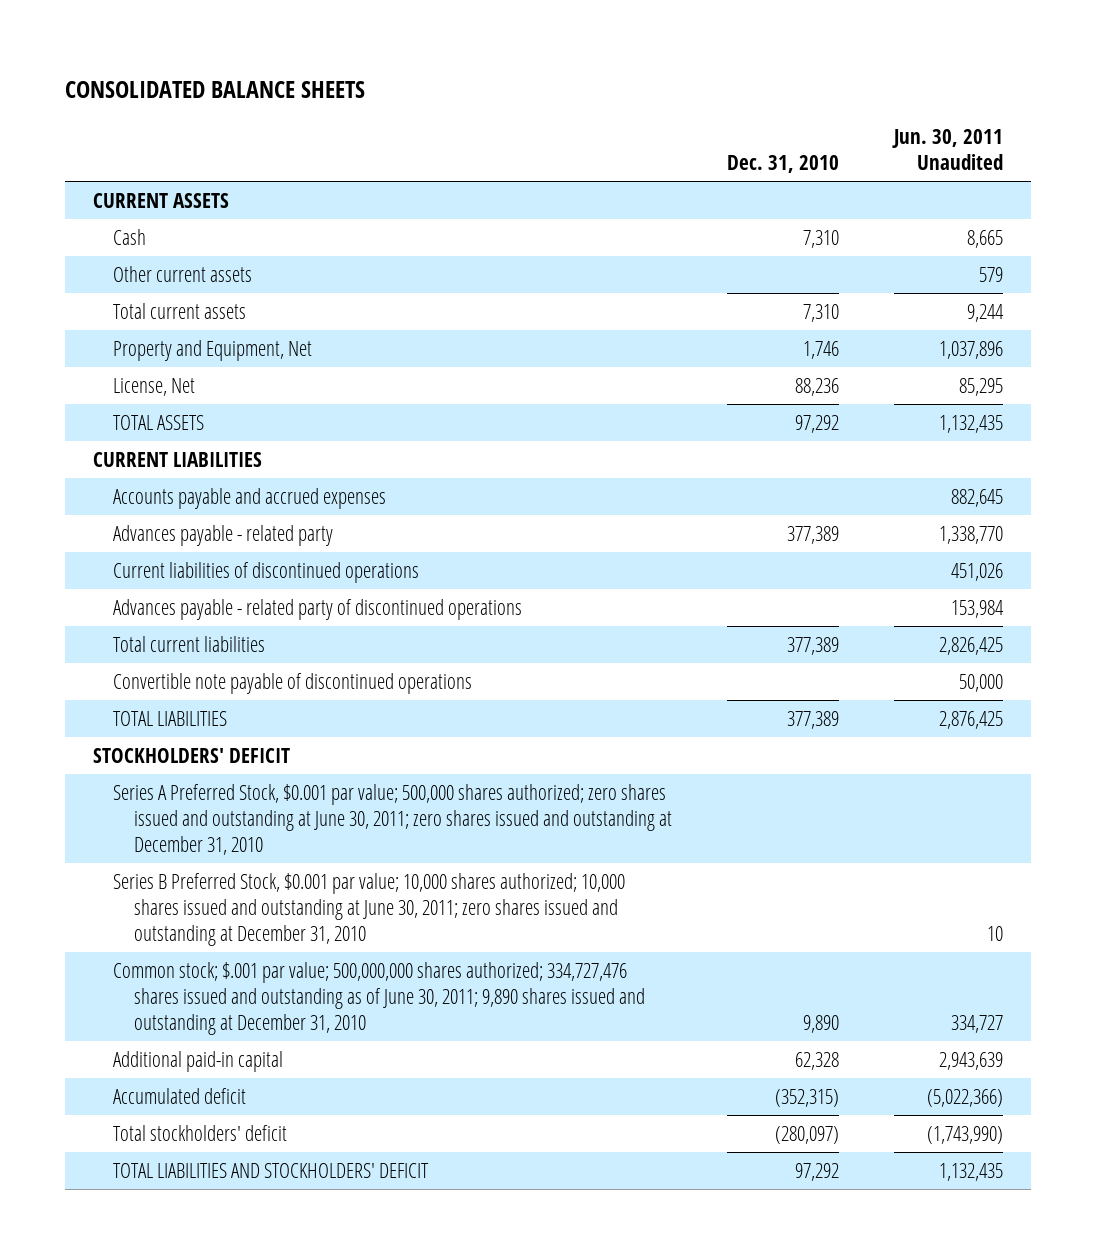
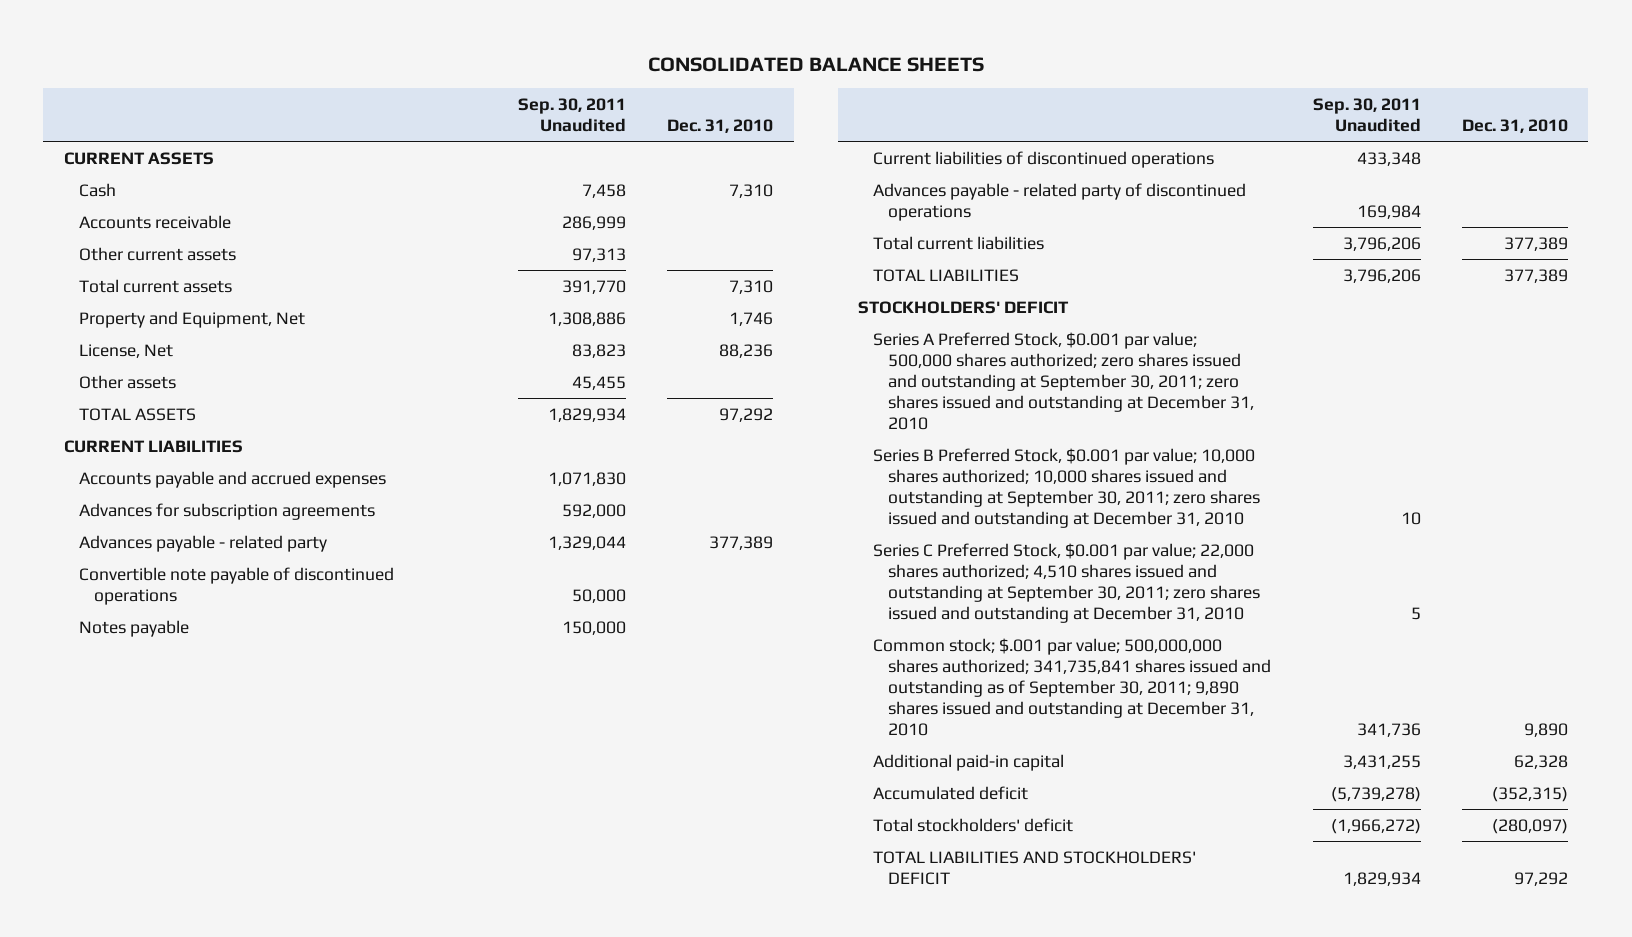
[892,129,1004,171] Jun. 30, 2011 Unaudited -> none
none -> [518,98,627,133] Sep. 30, 2011 Unaudited
none -> [78,214,231,229] Accounts receivable
none -> [78,374,176,389] Other assets
none -> [78,502,375,520] Advances for subscription agreements
[113,672,473,694] Convertible note payable of discontinued operations -> [78,566,394,605] Convertible note payable of discontinued operations
none -> [78,619,189,637] Notes payable
[113,783,672,855] Series A Preferred Stock, $0.001 par value; 500,000 shares authorized; zero shares issued and outstanding at June 30, 2011; zero shares issued and outstanding at December 31, 2010 -> [873,331,1255,431] Series A Preferred Stock, $0.001 par value; 500,000 shares authorized; zero shares issued and outstanding at September 30, 2011; zero shares issued and outstanding at December 31, 2010
[113,872,626,946] Series B Preferred Stock, $0.001 par value; 10,000 shares authorized; 10,000 shares issued and outstanding at June 30, 2011; zero shares issued and outstanding at December 31, 2010 -> [873,447,1261,528] Series B Preferred Stock, $0.001 par value; 10,000 shares authorized; 10,000 shares issued and outstanding at September 30, 2011; zero shares issued and outstanding at December 31, 2010
none -> [873,542,1261,623] Series C Preferred Stock, $0.001 par value; 22,000 shares authorized; 4,510 shares issued and outstanding at September 30, 2011; zero shares issued and outstanding at December 31, 2010
[113,961,645,1035] Common stock; $.001 par value; 500,000,000 shares authorized; 334,727,476 shares issued and outstanding as of June 30, 2011; 9,890 shares issued and outstanding at December 31, 2010 -> [873,637,1272,737] Common stock; $.001 par value; 500,000,000 shares authorized; 341,735,841 shares issued and outstanding as of September 30, 2011; 9,890 shares issued and outstanding at December 31, 2010

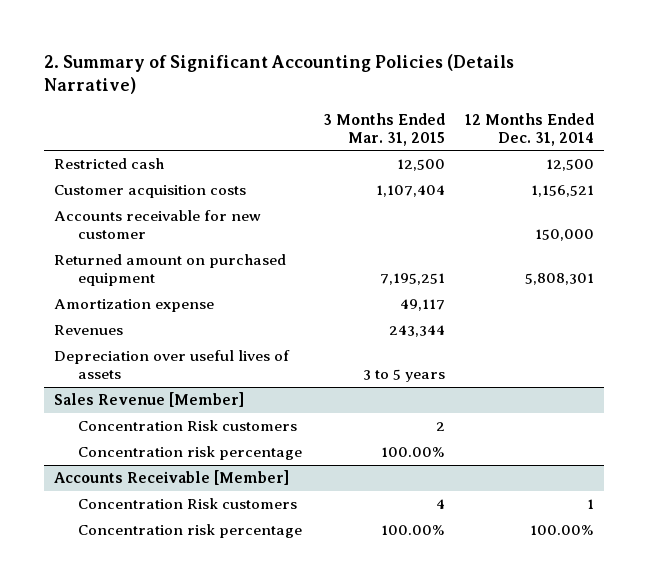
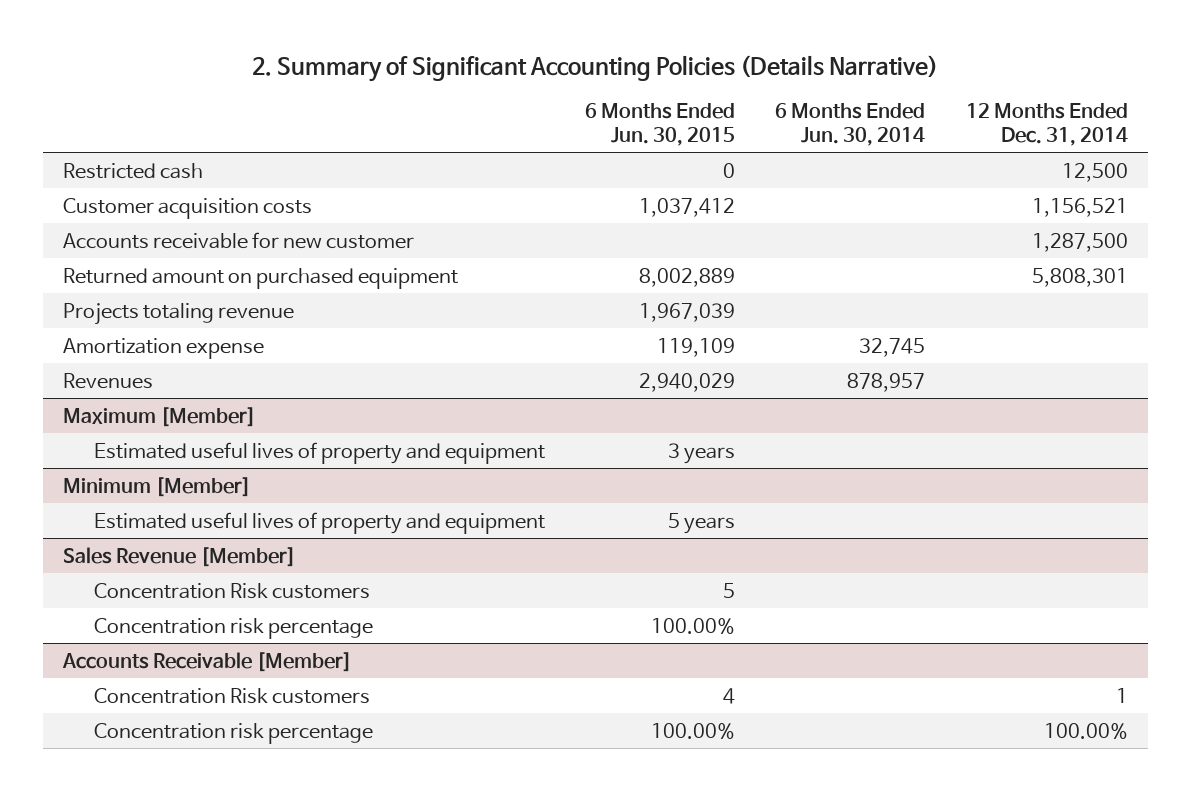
[322,112,445,146] 3 Months Ended Mar. 31, 2015 -> none
none -> [584,103,735,147] 6 Months Ended Jun. 30, 2015
none -> [775,103,926,147] 6 Months Ended Jun. 30, 2014
[535,229,595,242] 150,000 -> [1031,232,1128,252] 1,287,500
none -> [62,302,294,325] Projects totaling revenue
[54,350,291,380] Depreciation over useful lives of assets -> none
none -> [62,406,256,427] Maximum [Member]
none -> [93,441,545,464] Estimated useful lives of property and equipment
none -> [62,476,251,497] Minimum [Member]
none -> [93,511,545,534] Estimated useful lives of property and equipment

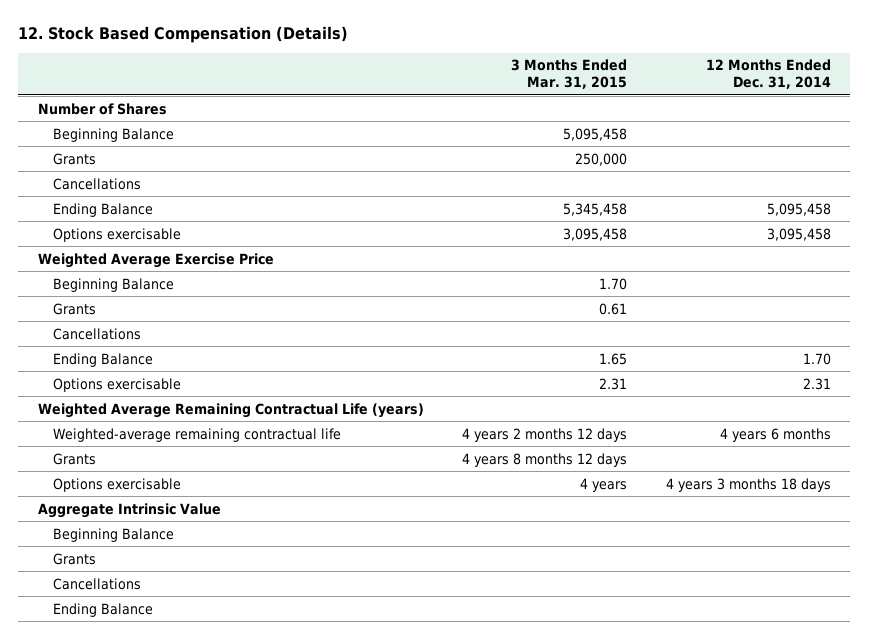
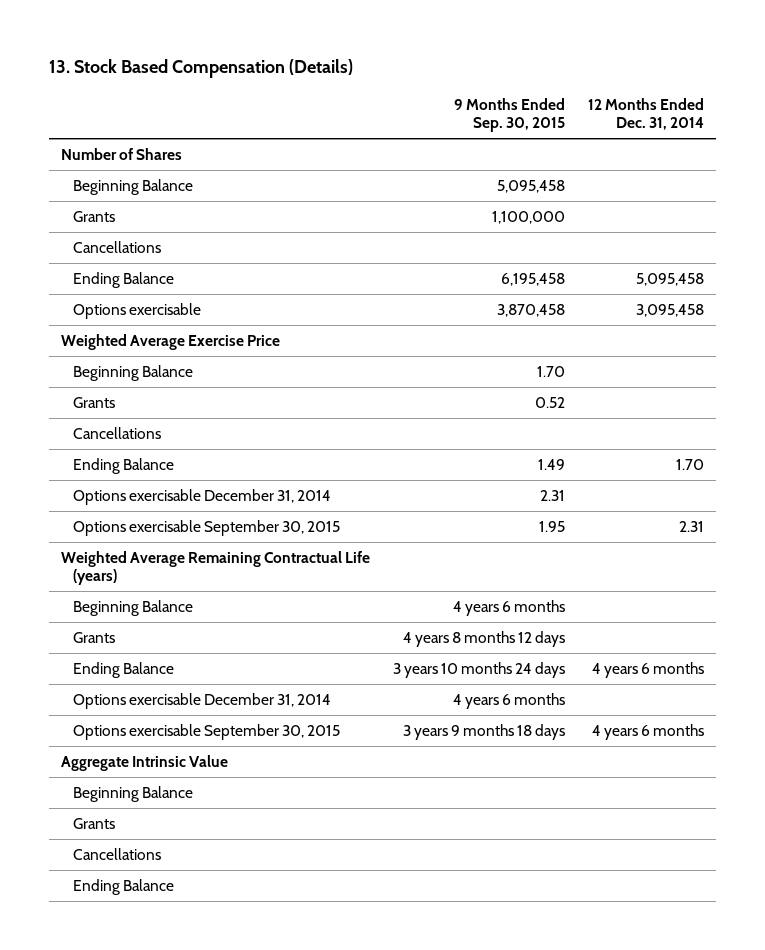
[18,26,349,44] 12. Stock Based Compensation (Details) -> [49,59,354,79] 13. Stock Based Compensation (Details)
[511,59,628,89] 3 Months Ended Mar. 31, 2015 -> none
none -> [453,97,565,133] 9 Months Ended Sep. 30, 2015
none -> [72,488,331,505] Options exercisable December 31, 2014
[52,377,181,392] Options exercisable -> [72,519,340,536] Options exercisable September 30, 2015
[52,427,341,442] Weighted-average remaining contractual life -> none
none -> [72,599,193,616] Beginning Balance
none -> [72,661,174,678] Ending Balance
none -> [72,692,331,709] Options exercisable December 31, 2014
[52,477,181,492] Options exercisable -> [72,723,340,740] Options exercisable September 30, 2015
[665,477,831,492] 4 years 3 months 18 days -> [592,723,705,740] 4 years 6 months

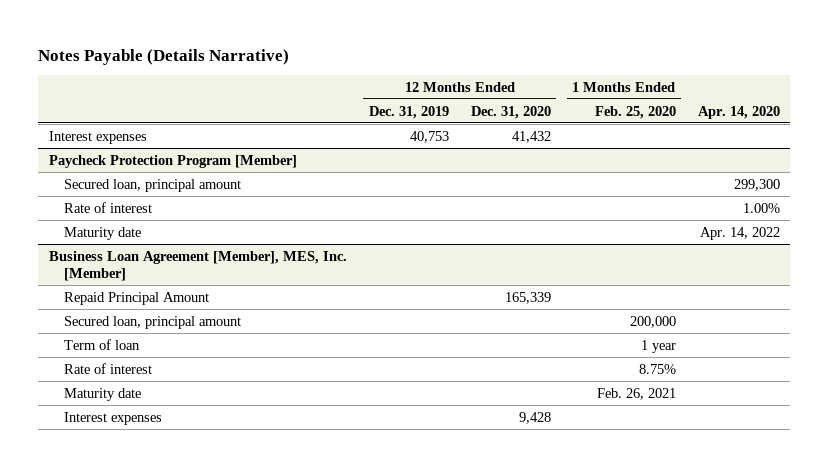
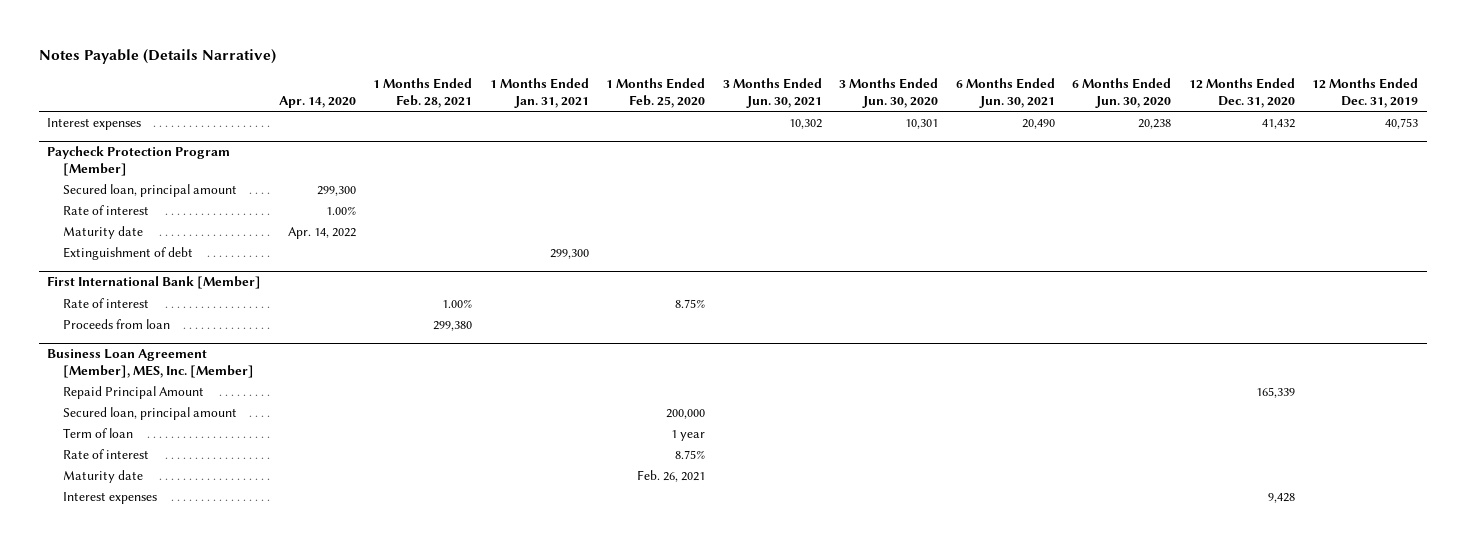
none -> [373,78,473,108] 1 Months Ended Feb. 28, 2021
none -> [489,78,589,108] 1 Months Ended Jan. 31, 2021
none -> [722,78,822,108] 3 Months Ended Jun. 30, 2021
none -> [839,78,939,108] 3 Months Ended Jun. 30, 2020
none -> [955,78,1055,108] 6 Months Ended Jun. 30, 2021
none -> [1072,78,1172,108] 6 Months Ended Jun. 30, 2020
none -> [62,247,193,261] Extinguishment of debt
none -> [47,276,262,290] First International Bank [Member]
none -> [62,298,149,309] Rate of interest
none -> [62,319,170,330] Proceeds from loan

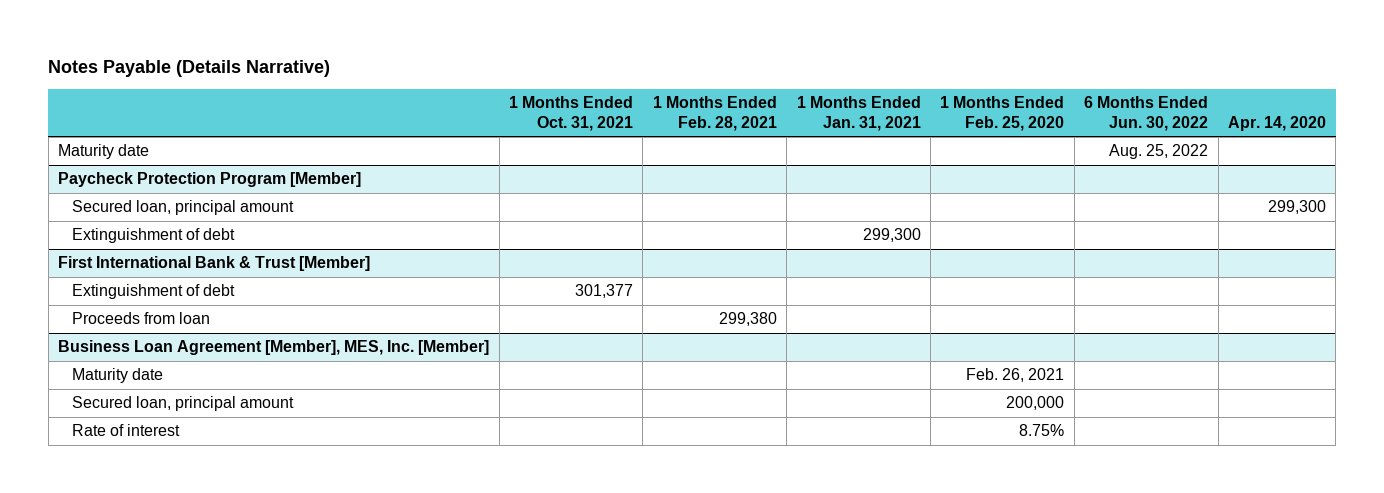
[722,78,822,108] 3 Months Ended Jun. 30, 2021 -> none
[839,78,939,108] 3 Months Ended Jun. 30, 2020 -> none
[955,78,1055,108] 6 Months Ended Jun. 30, 2021 -> none
[1072,78,1172,108] 6 Months Ended Jun. 30, 2020 -> none
[1188,78,1295,108] 12 Months Ended Dec. 31, 2020 -> none
[1312,78,1419,108] 12 Months Ended Dec. 31, 2019 -> none
none -> [509,95,634,131] 1 Months Ended Oct. 31, 2021
none -> [1084,95,1209,131] 6 Months Ended Jun. 30, 2022
[47,118,142,131] Interest expenses -> none
none -> [58,144,150,160] Maturity date
[62,205,149,216] Rate of interest -> none
[62,226,143,240] Maturity date -> none
[62,298,149,309] Rate of interest -> none
[47,276,262,290] First International Bank [Member] -> [58,256,371,272] First International Bank & Trust [Member]
none -> [71,284,235,300] Extinguishment of debt
[62,386,204,400] Repaid Principal Amount -> none
[62,470,143,484] Maturity date -> [71,368,163,384] Maturity date
[62,428,133,439] Term of loan -> none
[62,492,157,505] Interest expenses -> none

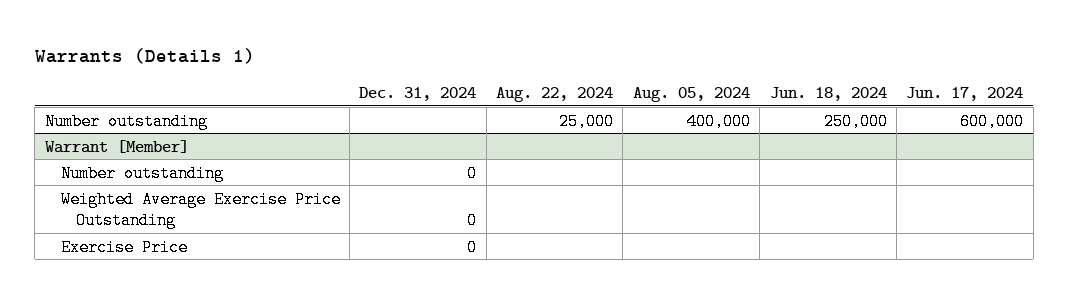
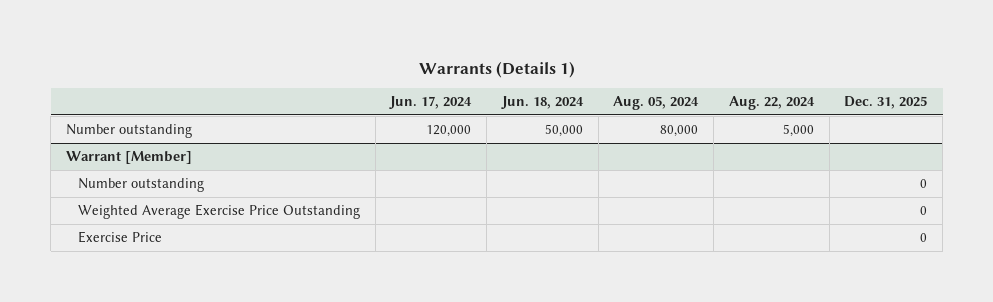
[359,87,477,102] Dec. 31, 2024 -> none
none -> [844,96,928,110] Dec. 31, 2025
[559,112,615,130] 25,000 -> [782,124,814,138] 5,000
[686,112,751,130] 400,000 -> [660,125,699,138] 80,000
[823,112,888,130] 250,000 -> [544,124,583,138] 50,000
[960,112,1025,130] 600,000 -> [426,125,472,138] 120,000

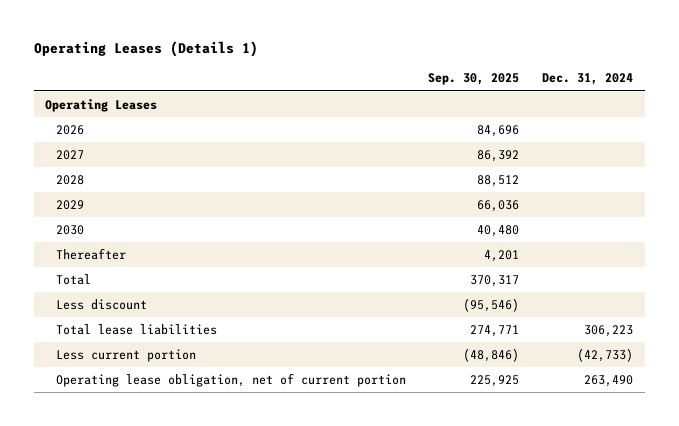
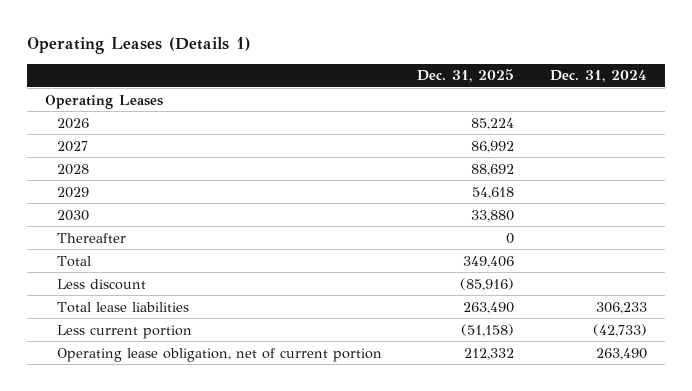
[428,73,520,86] Sep. 30, 2025 -> none
none -> [417,69,515,83] Dec. 31, 2025
[584,324,634,337] 306,223 -> [595,301,647,314] 306,233

